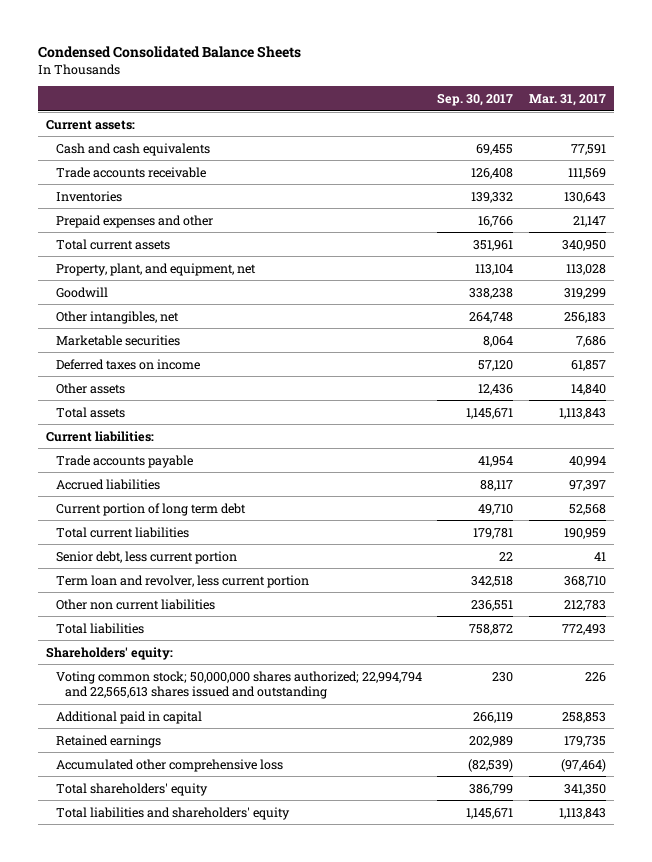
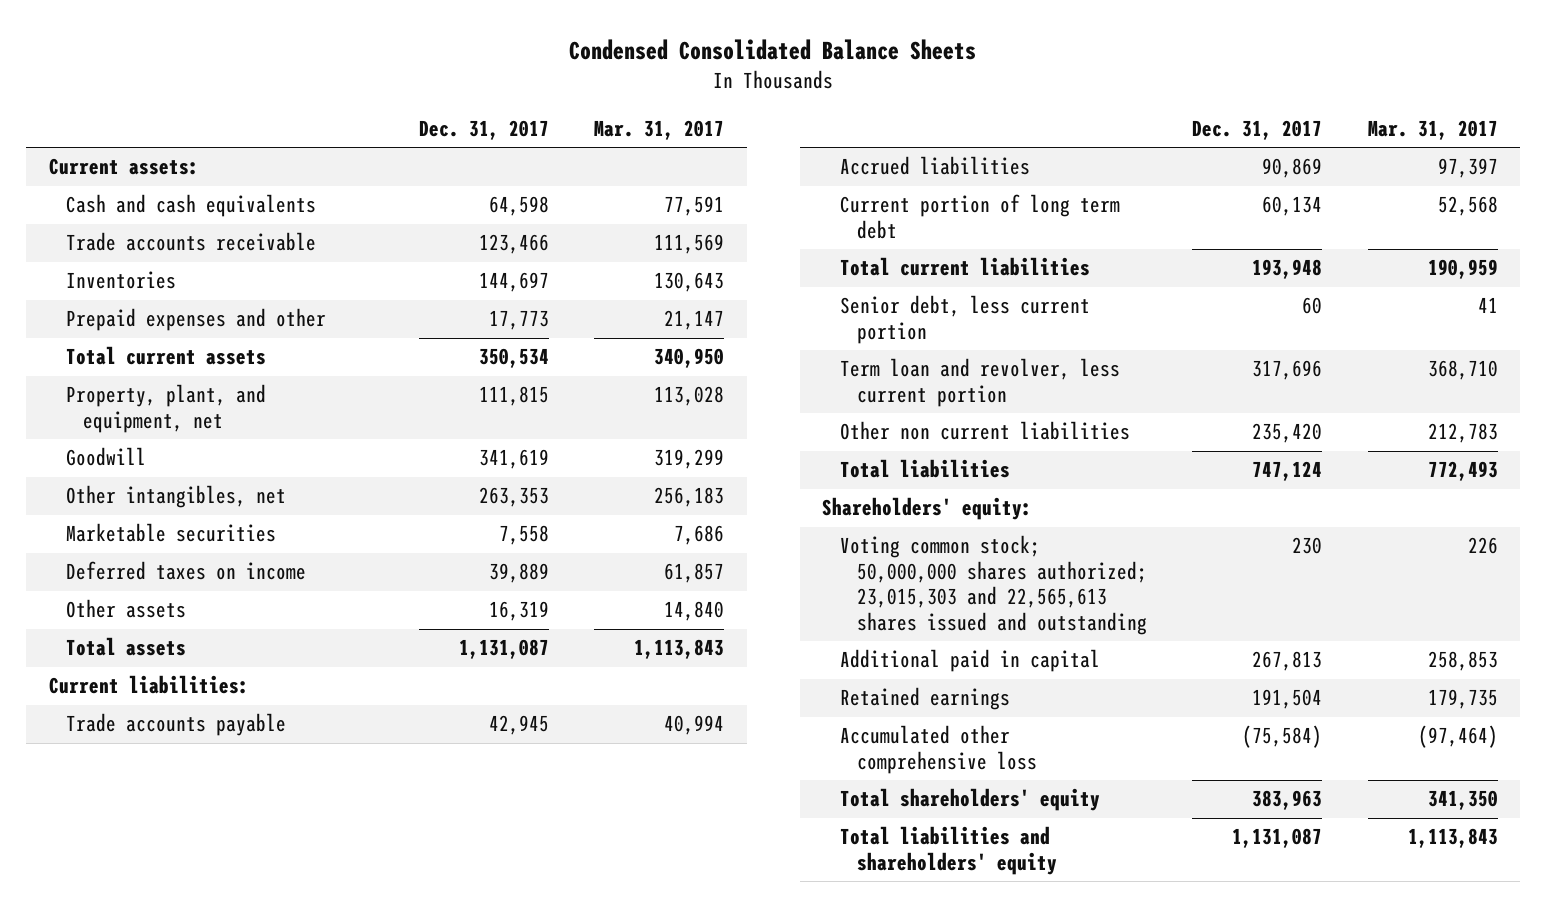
[437,93,514,107] Sep. 30, 2017 -> none
none -> [418,119,549,140] Dec. 31, 2017
[55,670,422,700] Voting common stock; 50,000,000 shares authorized; 22,994,794 and 22,565,613 shares issued and outstanding -> [839,535,1148,635] Voting common stock; 50,000,000 shares authorized; 23,015,303 and 22,565,613 shares issued and outstanding

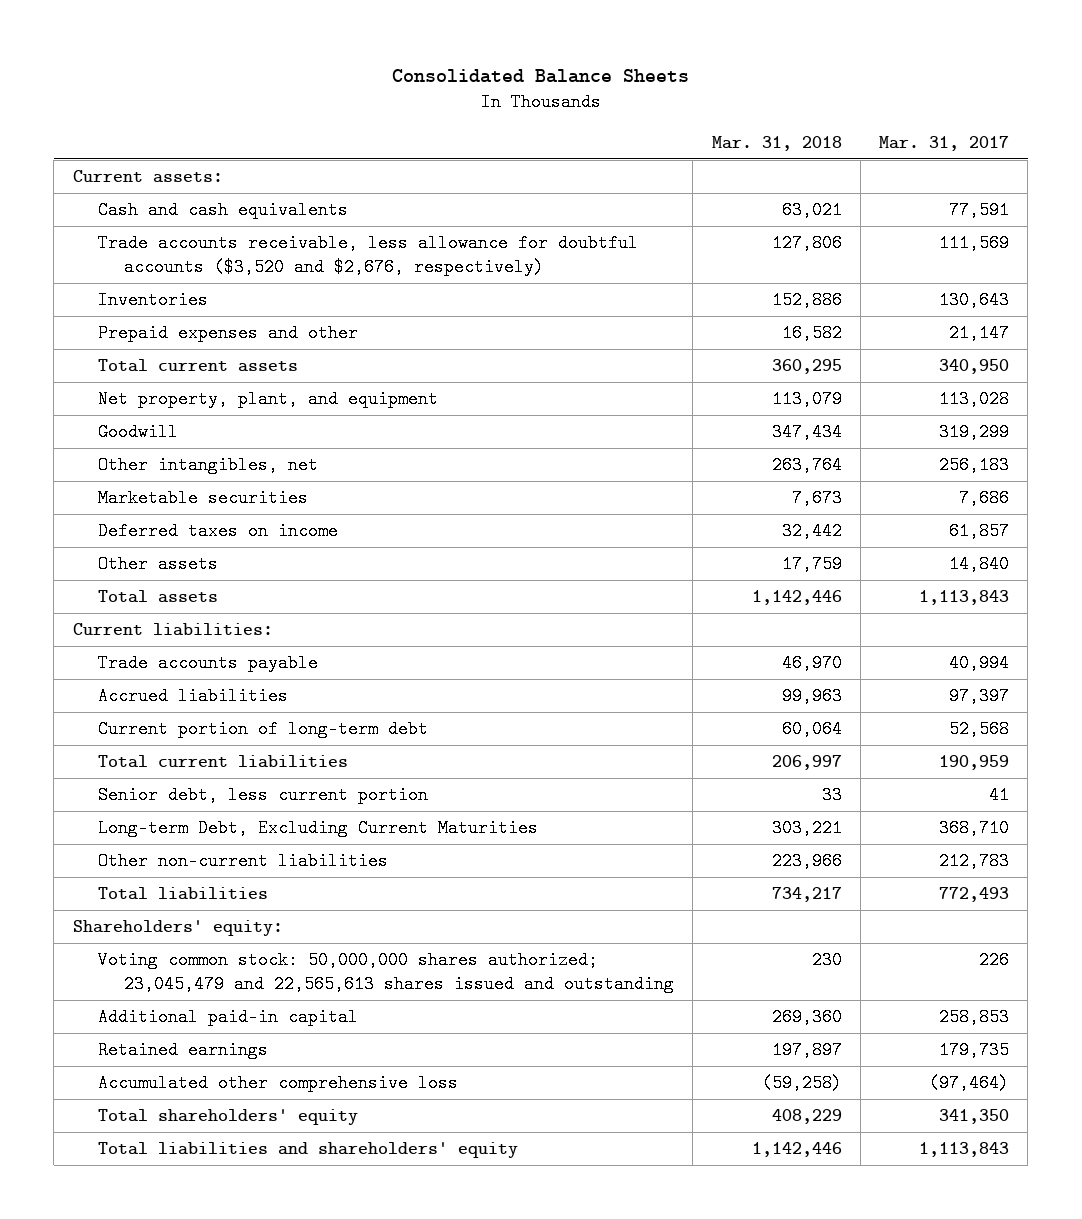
[569,39,977,61] Condensed Consolidated Balance Sheets -> [391,69,689,84] Consolidated Balance Sheets
[418,119,549,140] Dec. 31, 2017 -> none
none -> [711,135,842,151] Mar. 31, 2018
[66,232,317,252] Trade accounts receivable -> [98,234,639,276] Trade accounts receivable, less allowance for doubtful accounts ($3,520 and $2,676, respectively)
[66,384,267,433] Property, plant, and equipment, net -> [98,390,439,409] Net property, plant, and equipment
[839,194,1120,239] Current portion of long term debt -> [98,720,429,739] Current portion of long-term debt
[839,358,1120,407] Term loan and revolver, less current portion -> [98,819,539,838] Long-term Debt, Excluding Current Maturities
[839,421,1130,441] Other non current liabilities -> [98,852,389,871] Other non-current liabilities
[839,535,1148,635] Voting common stock; 50,000,000 shares authorized; 23,015,303 and 22,565,613 shares issued and outstanding -> [98,951,675,993] Voting common stock: 50,000,000 shares authorized; 23,045,479 and 22,565,613 shares issued and outstanding
[839,649,1100,673] Additional paid in capital -> [98,1008,359,1027] Additional paid-in capital

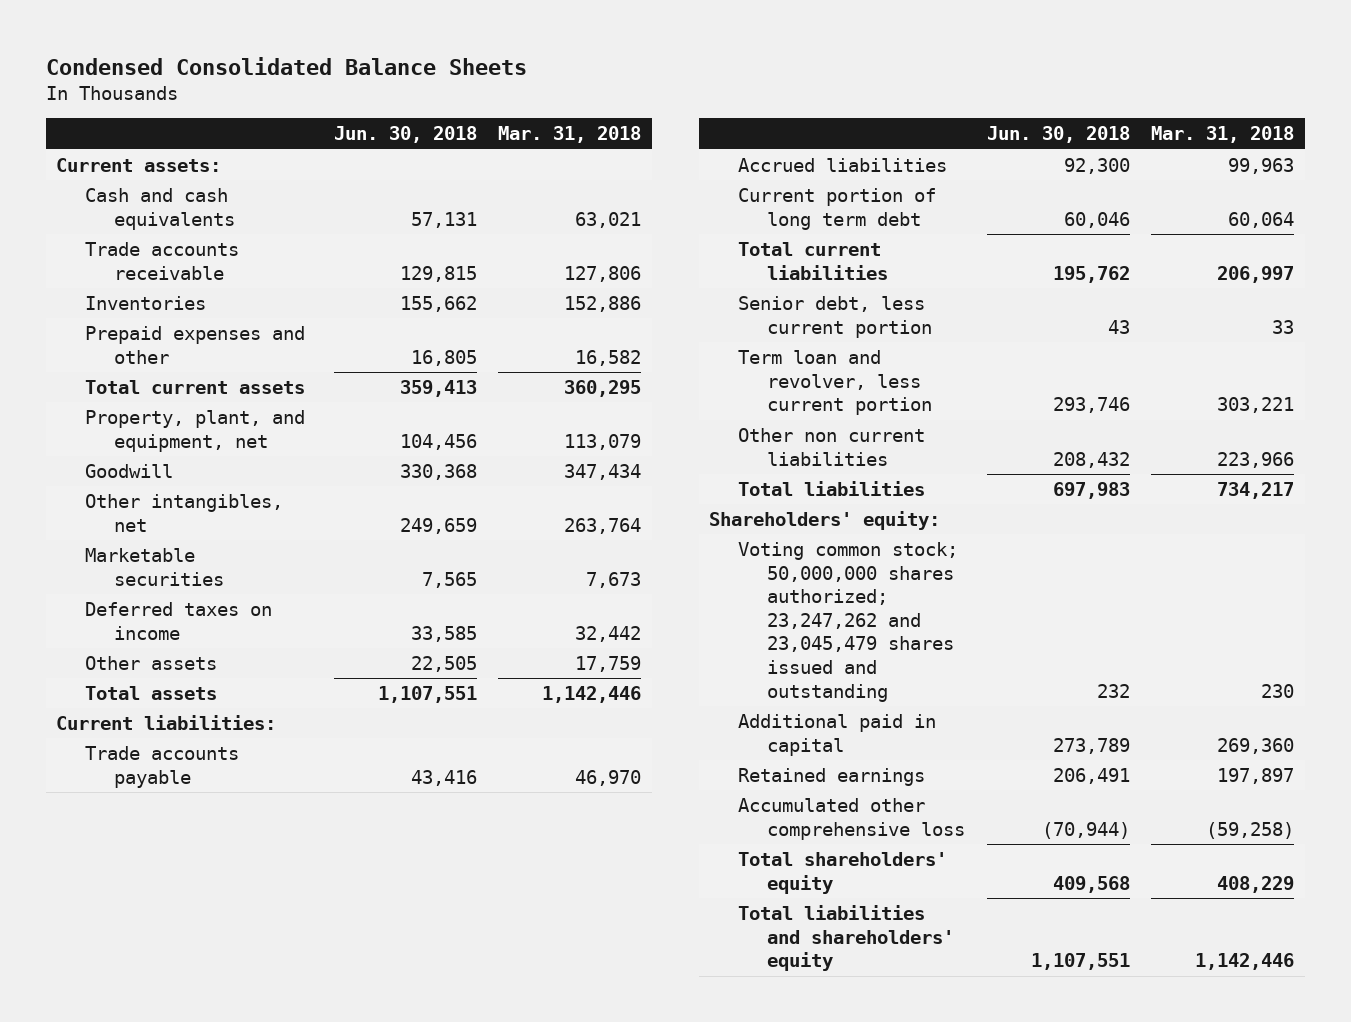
[391,69,689,84] Consolidated Balance Sheets -> [45,56,527,75] Condensed Consolidated Balance Sheets
[879,135,1010,151] Mar. 31, 2017 -> none
none -> [333,126,477,144] Jun. 30, 2018
[98,234,639,276] Trade accounts receivable, less allowance for doubtful accounts ($3,520 and $2,676, respectively) -> [85,242,240,280] Trade accounts receivable
[98,390,439,409] Net property, plant, and equipment -> [85,410,306,452] Property, plant, and equipment, net
[98,720,429,739] Current portion of long-term debt -> [738,188,937,230] Current portion of long term debt
[98,819,539,838] Long-term Debt, Excluding Current Maturities -> [738,350,932,416] Term loan and revolver, less current portion
[98,852,389,871] Other non-current liabilities -> [738,428,926,466] Other non current liabilities
[98,951,675,993] Voting common stock: 50,000,000 shares authorized; 23,045,479 and 22,565,613 shares issued and outstanding -> [738,542,959,702] Voting common stock; 50,000,000 shares authorized; 23,247,262 and 23,045,479 shares issued and outstanding
[98,1008,359,1027] Additional paid-in capital -> [738,714,937,756] Additional paid in capital

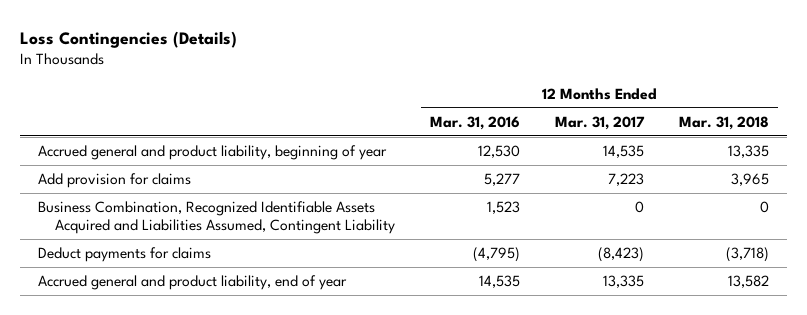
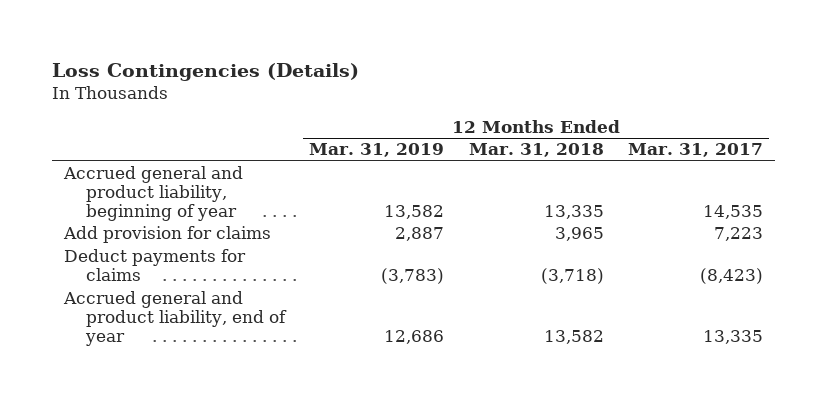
[430,115,521,130] Mar. 31, 2016 -> none
none -> [309,143,445,158] Mar. 31, 2019
[37,201,395,234] Business Combination, Recognized Identifiable Assets Acquired and Liabilities Assumed, Contingent Liability -> none

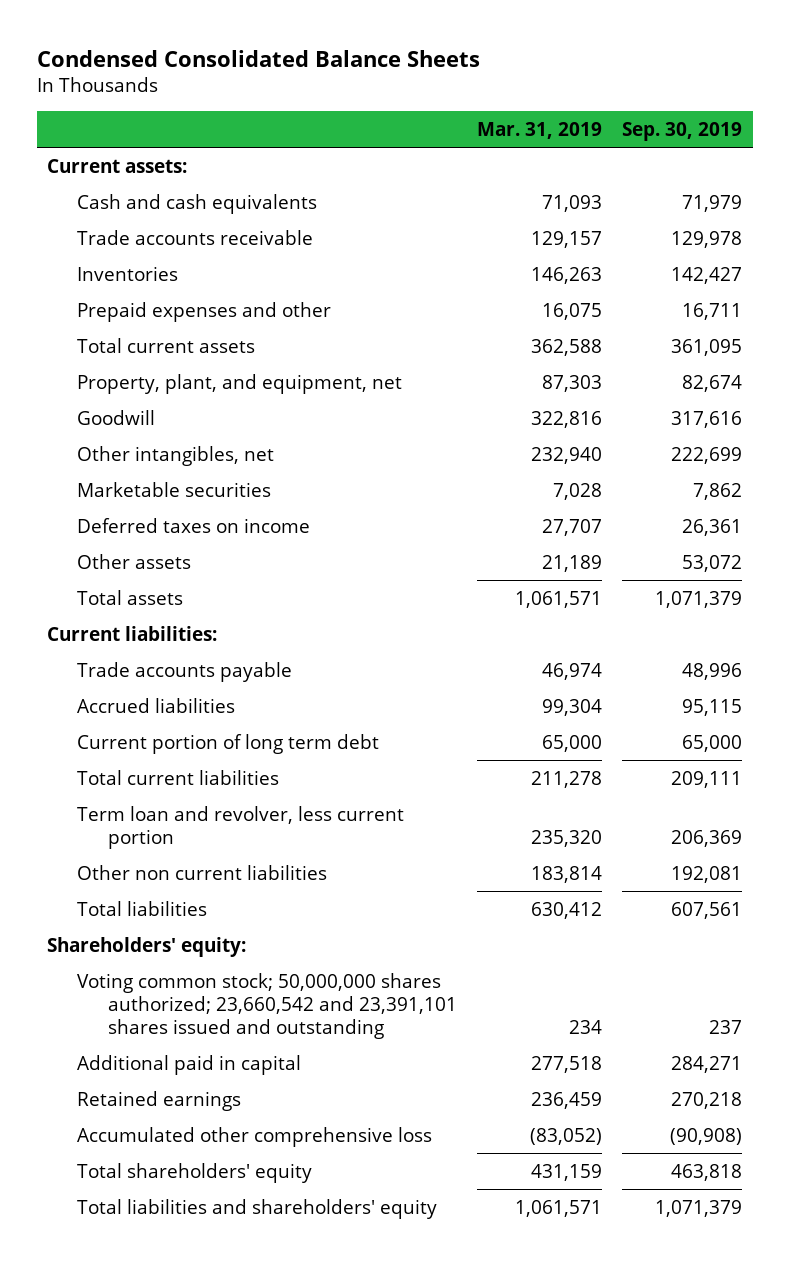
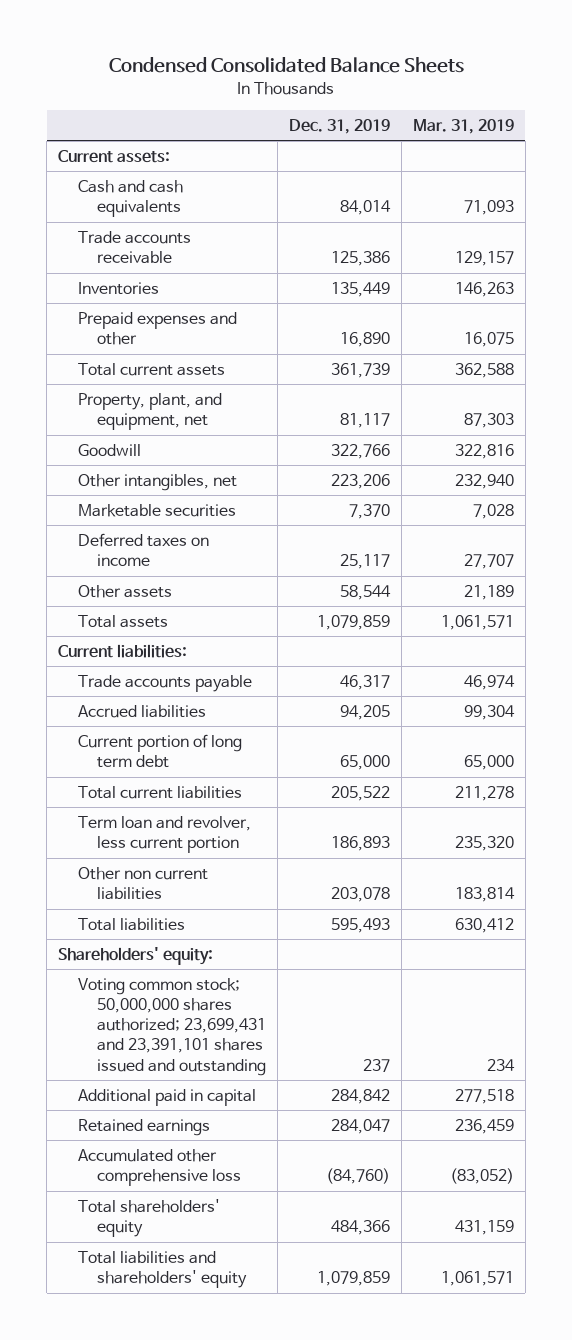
[622,122,743,142] Sep. 30, 2019 -> none
none -> [288,118,390,134] Dec. 31, 2019
[77,972,457,1040] Voting common stock; 50,000,000 shares authorized; 23,660,542 and 23,391,101 shares issued and outstanding -> [77,978,267,1076] Voting common stock; 50,000,000 shares authorized; 23,699,431 and 23,391,101 shares issued and outstanding

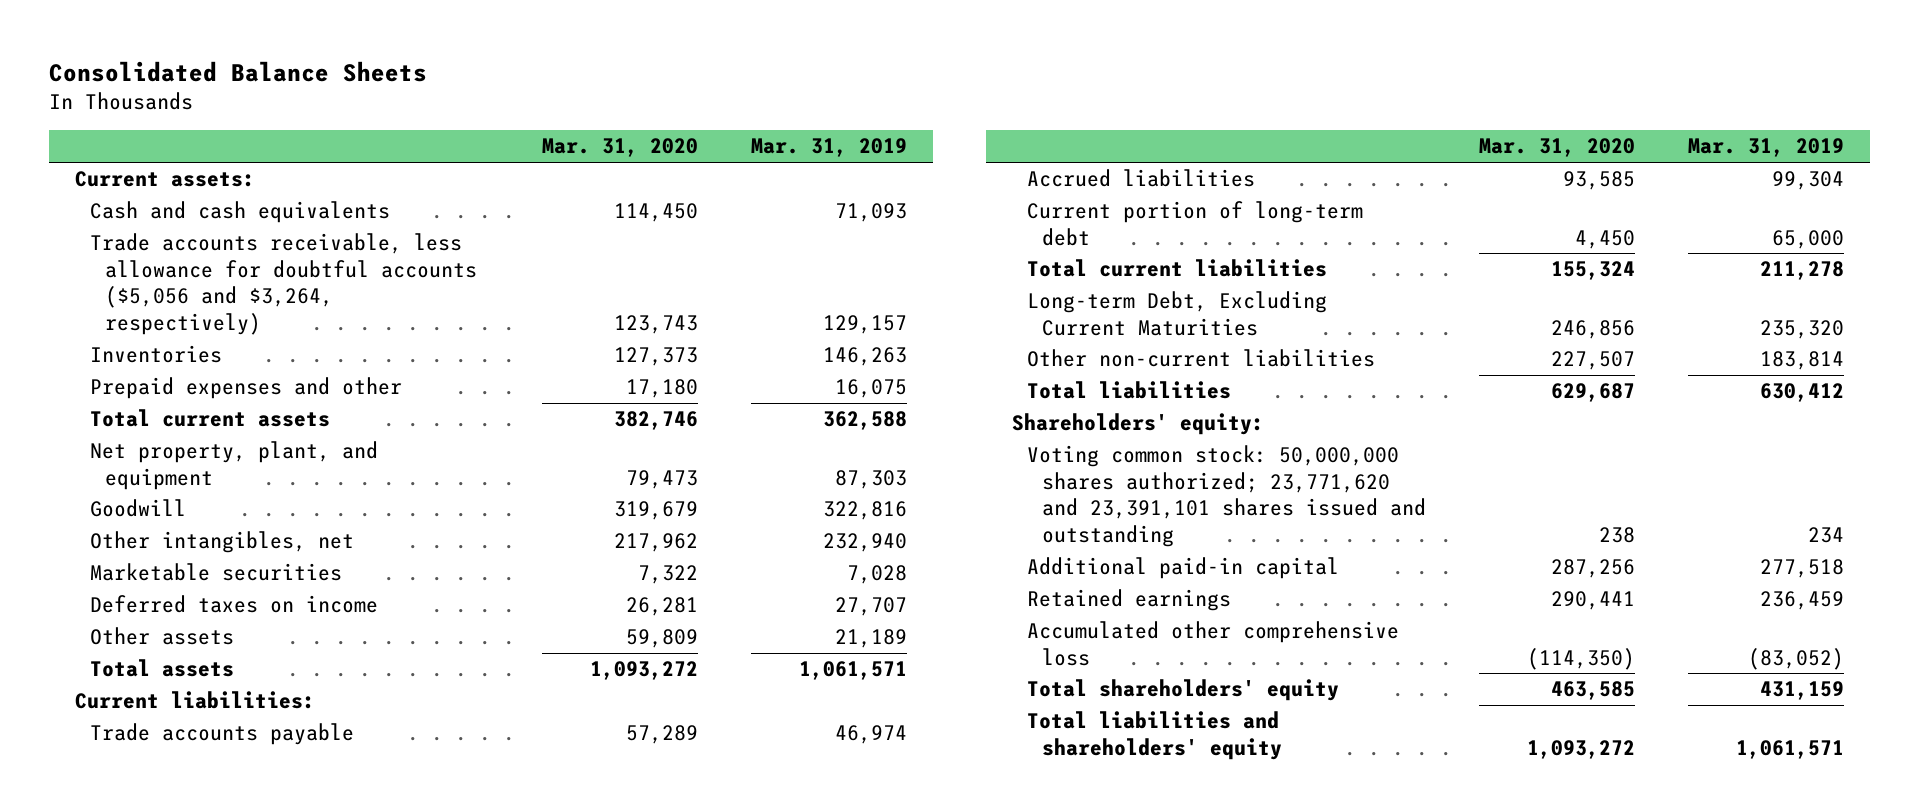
[108,56,464,73] Condensed Consolidated Balance Sheets -> [48,61,427,83] Consolidated Balance Sheets
[288,118,390,134] Dec. 31, 2019 -> none
none -> [541,138,698,158] Mar. 31, 2020
[77,231,191,265] Trade accounts receivable -> [90,233,477,335] Trade accounts receivable, less allowance for doubtful accounts ($5,056 and $3,264, respectively)
[77,393,222,431] Property, plant, and equipment, net -> [90,441,379,490] Net property, plant, and equipment
[77,734,242,769] Current portion of long term debt -> [1026,201,1363,246] Current portion of long-term debt
[77,816,251,854] Term loan and revolver, less current portion -> [1026,291,1327,336] Long-term Debt, Excluding Current Maturities
[77,867,208,901] Other non current liabilities -> [1026,349,1375,368] Other non-current liabilities
[77,978,267,1076] Voting common stock; 50,000,000 shares authorized; 23,699,431 and 23,391,101 shares issued and outstanding -> [1026,445,1426,547] Voting common stock: 50,000,000 shares authorized; 23,771,620 and 23,391,101 shares issued and outstanding
[77,1089,256,1107] Additional paid in capital -> [1026,557,1339,580] Additional paid-in capital

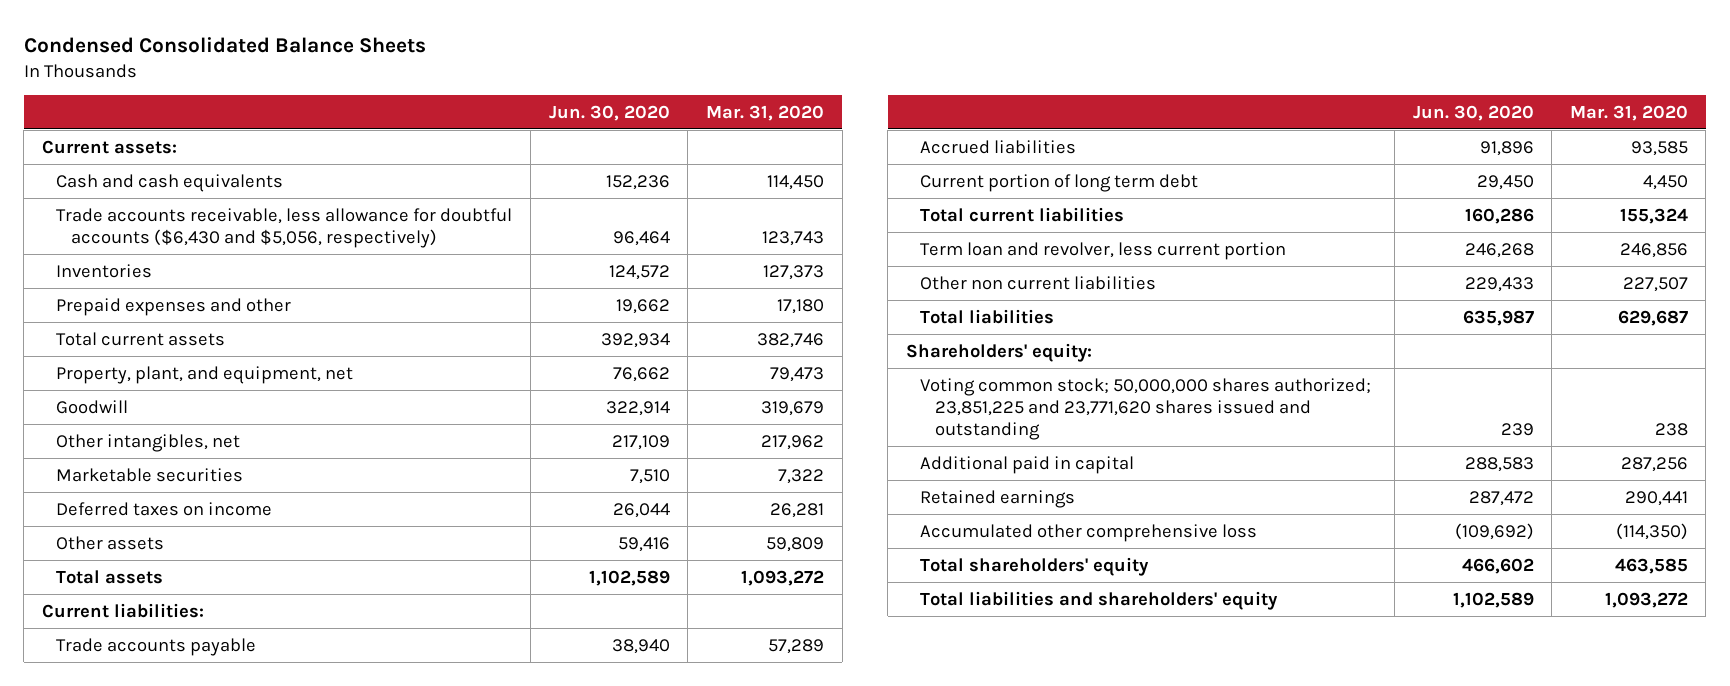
[48,61,427,83] Consolidated Balance Sheets -> [23,37,426,54] Condensed Consolidated Balance Sheets
[750,138,907,158] Mar. 31, 2019 -> none
none -> [548,104,670,121] Jun. 30, 2020
[90,233,477,335] Trade accounts receivable, less allowance for doubtful accounts ($5,056 and $3,264, respectively) -> [56,207,513,248] Trade accounts receivable, less allowance for doubtful accounts ($6,430 and $5,056, respectively)
[90,441,379,490] Net property, plant, and equipment -> [56,365,354,384] Property, plant, and equipment, net
[1026,201,1363,246] Current portion of long-term debt -> [920,173,1199,192] Current portion of long term debt
[1026,291,1327,336] Long-term Debt, Excluding Current Maturities -> [920,241,1287,260] Term loan and revolver, less current portion
[1026,349,1375,368] Other non-current liabilities -> [920,275,1157,290] Other non current liabilities
[1026,445,1426,547] Voting common stock: 50,000,000 shares authorized; 23,771,620 and 23,391,101 shares issued and outstanding -> [920,377,1372,441] Voting common stock; 50,000,000 shares authorized; 23,851,225 and 23,771,620 shares issued and outstanding
[1026,557,1339,580] Additional paid-in capital -> [920,455,1135,474] Additional paid in capital

